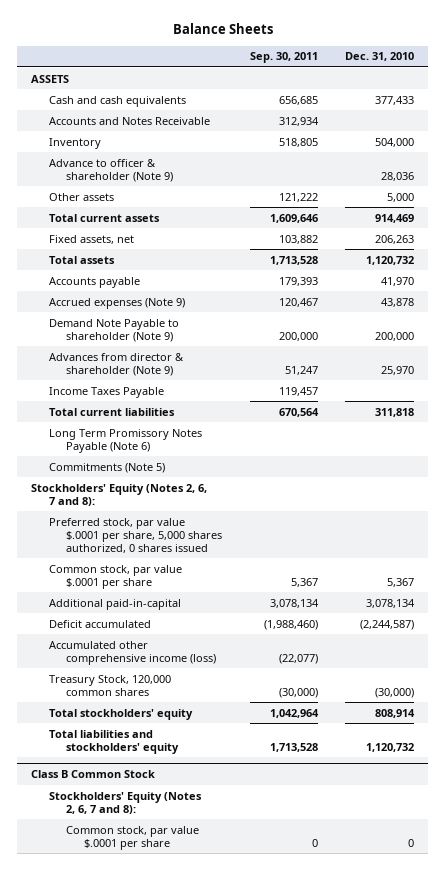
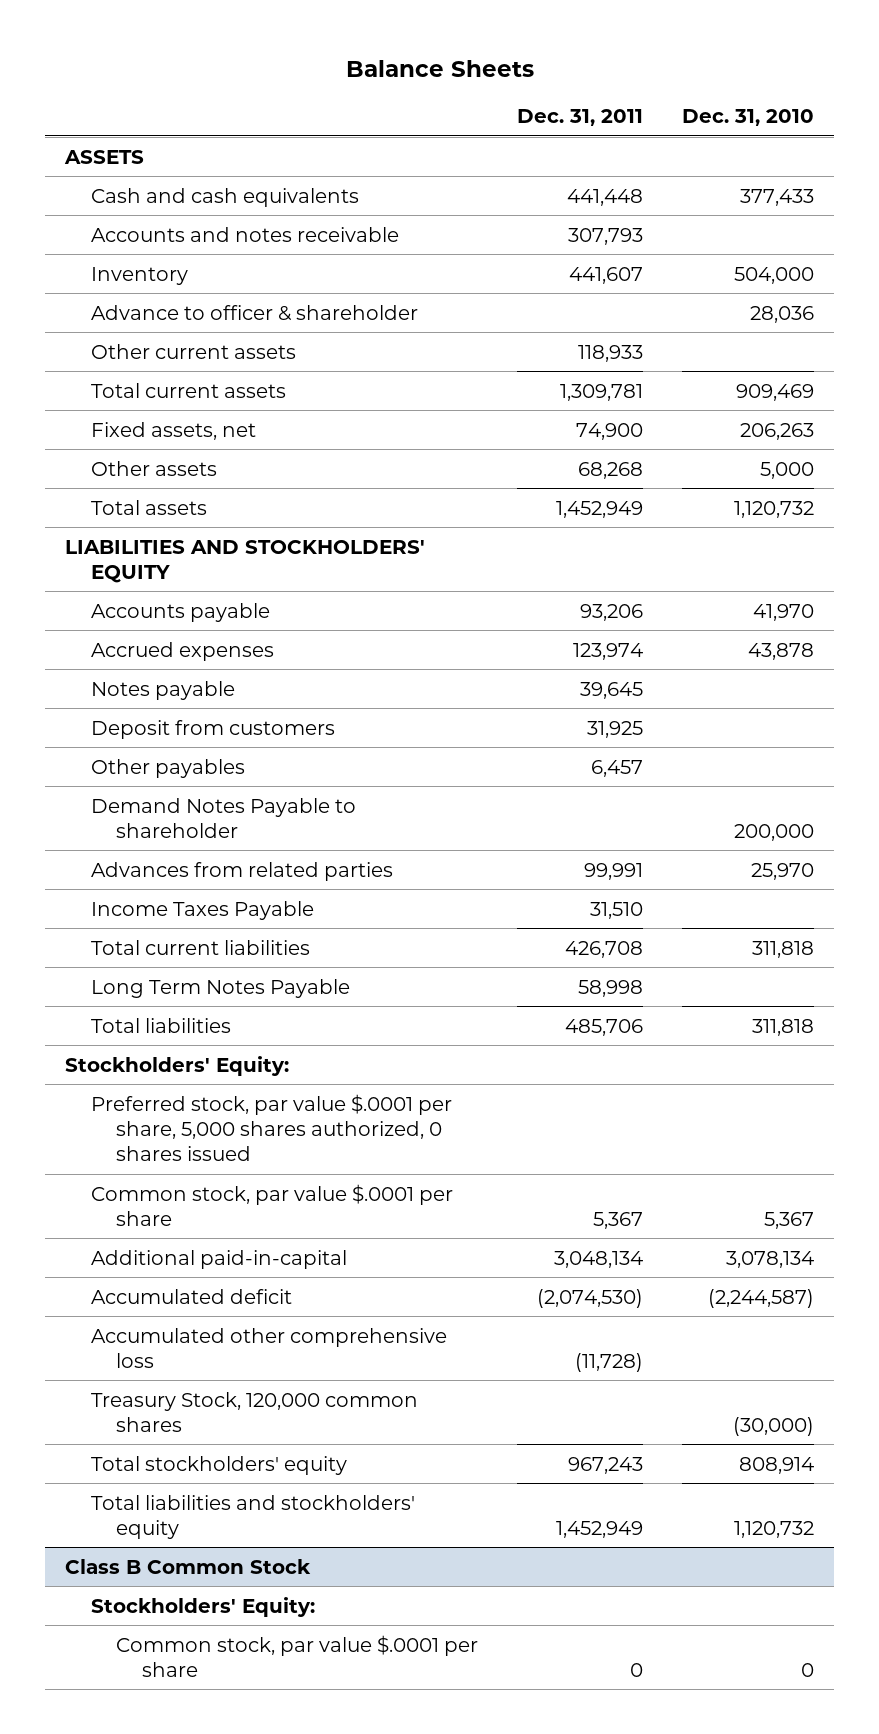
[249,52,318,64] Sep. 30, 2011 -> none
none -> [517,109,644,127] Dec. 31, 2011
[48,116,210,125] Accounts and Notes Receivable -> [90,226,399,242] Accounts and notes receivable
[48,158,174,182] Advance to officer & shareholder (Note 9) -> [90,304,418,321] Advance to officer & shareholder
none -> [90,343,296,359] Other current assets
[375,213,415,223] 914,469 -> [736,383,815,401] 909,469
[48,192,114,201] Other assets -> [90,460,217,476] Other assets
none -> [64,539,425,583] LIABILITIES AND STOCKHOLDERS' EQUITY
[48,297,185,309] Accrued expenses (Note 9) -> [90,641,274,661] Accrued expenses
none -> [90,680,235,700] Notes payable
none -> [90,719,335,739] Deposit from customers
none -> [90,758,245,778] Other payables
[48,318,179,342] Demand Note Payable to shareholder (Note 9) -> [90,797,356,838] Demand Notes Payable to shareholder
[48,352,184,376] Advances from director & shareholder (Note 9) -> [90,861,393,881] Advances from related parties
[48,462,165,473] Commitments (Note 5) -> none
[48,428,202,453] Long Term Promissory Notes Payable (Note 6) -> [90,978,350,998] Long Term Notes Payable
none -> [90,1017,231,1033] Total liabilities
[30,483,207,506] Stockholders' Equity (Notes 2, 6, 7 and 8): -> [64,1055,289,1076] Stockholders' Equity:
[48,619,151,628] Deficit accumulated -> [90,1288,292,1304] Accumulated deficit
[48,640,217,665] Accumulated other comprehensive income (loss) -> [90,1327,447,1368] Accumulated other comprehensive loss
[48,791,202,814] Stockholders' Equity (Notes 2, 6, 7 and 8): -> [90,1596,315,1617] Stockholders' Equity:

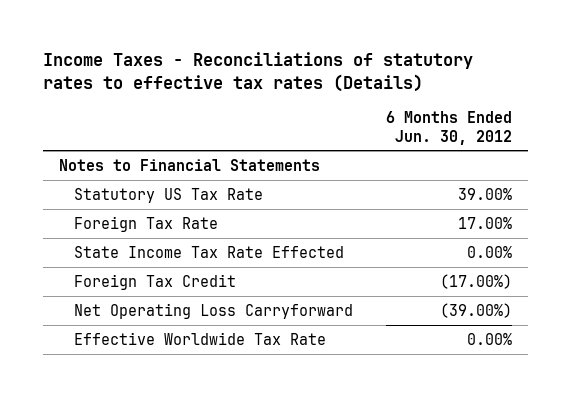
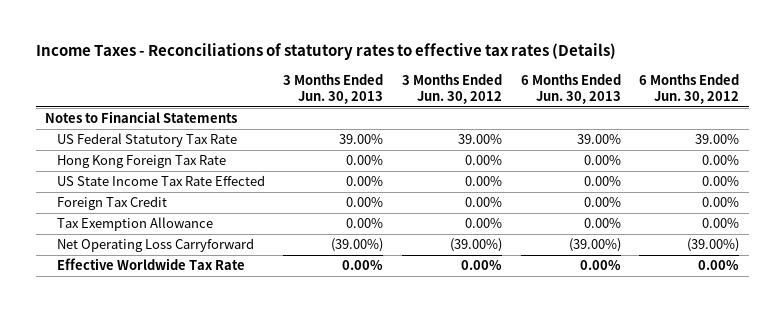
none -> [283,73,384,104] 3 Months Ended Jun. 30, 2013
none -> [401,73,502,104] 3 Months Ended Jun. 30, 2012
none -> [520,73,621,104] 6 Months Ended Jun. 30, 2013
[74,187,264,203] Statutory US Tax Rate -> [56,133,237,148] US Federal Statutory Tax Rate
[74,215,219,232] Foreign Tax Rate -> [56,155,226,169] Hong Kong Foreign Tax Rate
[457,216,512,229] 17.00% -> [702,155,740,166] 0.00%
[74,245,345,258] State Income Tax Rate Effected -> [56,175,265,187] US State Income Tax Rate Effected
[439,273,512,289] (17.00%) -> [702,197,740,208] 0.00%
none -> [56,217,213,232] Tax Exemption Allowance

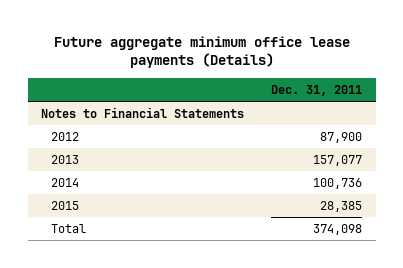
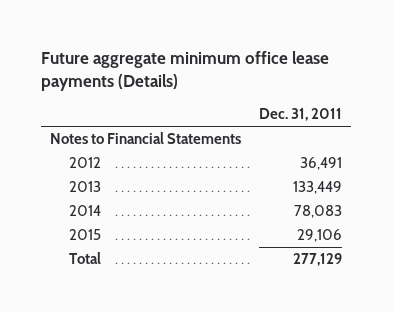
[320,132,363,144] 87,900 -> [300,157,343,171] 36,491
[313,155,363,167] 157,077 -> [293,181,343,195] 133,449
[313,178,363,190] 100,736 -> [294,205,343,219] 78,083
[320,201,363,213] 28,385 -> [297,229,343,243] 29,106
[313,224,363,236] 374,098 -> [293,253,343,267] 277,129

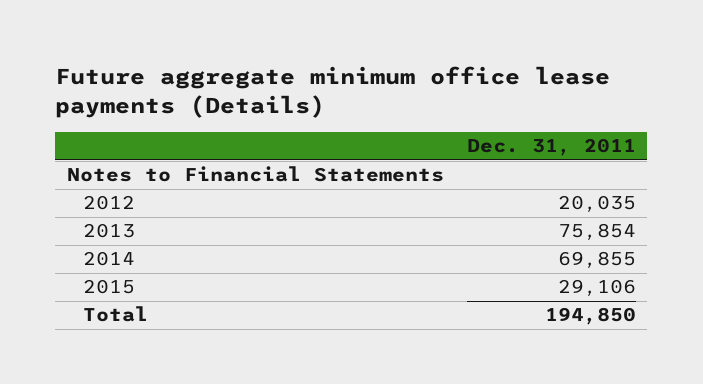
[300,157,343,171] 36,491 -> [557,195,636,214] 20,035
[293,181,343,195] 133,449 -> [557,223,636,242] 75,854
[294,205,343,219] 78,083 -> [557,251,636,270] 69,855
[293,253,343,267] 277,129 -> [544,307,636,326] 194,850

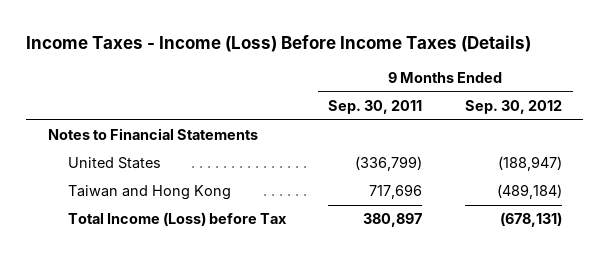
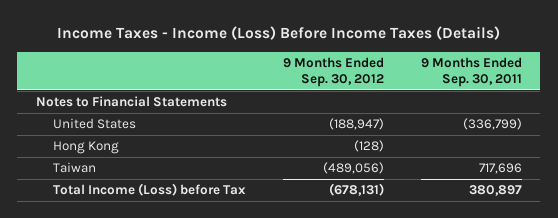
none -> [53,141,120,155] Hong Kong
[67,185,231,201] Taiwan and Hong Kong -> [53,162,97,174] Taiwan
[497,184,563,200] (489,184) -> [322,162,384,175] (489,056)

